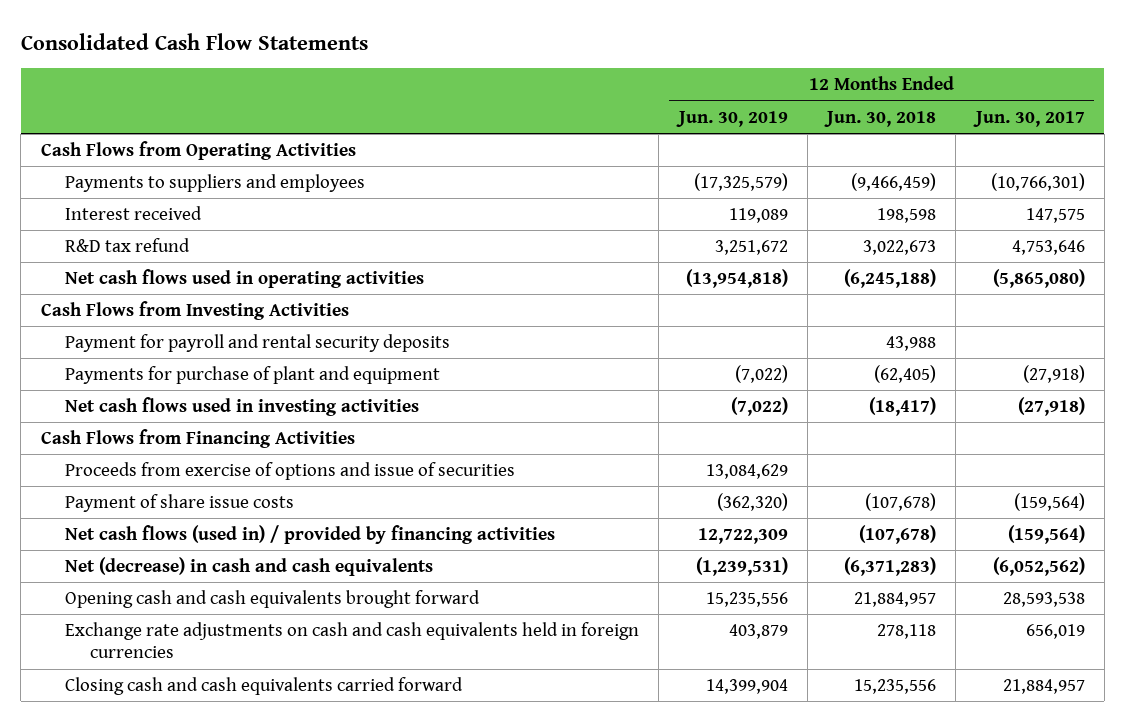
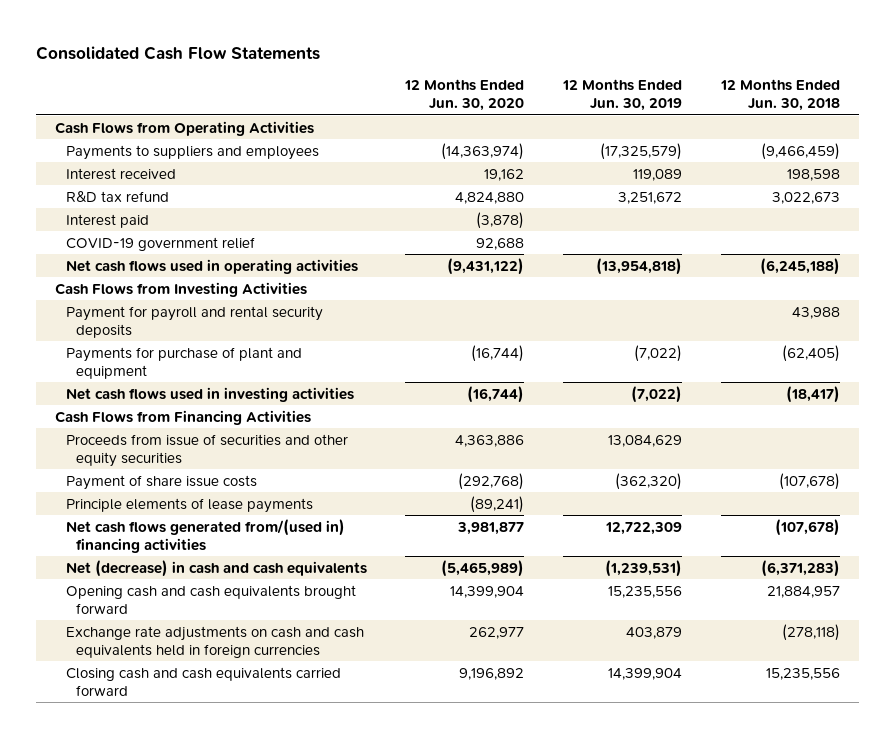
[972,110,1085,127] Jun. 30, 2017 -> none
none -> [404,78,525,112] 12 Months Ended Jun. 30, 2020
none -> [65,213,149,228] Interest paid
none -> [65,236,255,251] COVID-19 government relief
[65,461,516,480] Proceeds from exercise of options and issue of securities -> [65,433,348,467] Proceeds from issue of securities and other equity securities
none -> [65,497,313,513] Principle elements of lease payments
[65,524,556,544] Net cash flows (used in) / provided by financing activities -> [65,518,345,553] Net cash flows generated from/(used in) financing activities
[877,623,937,639] 278,118 -> [781,623,840,641] (278,118)

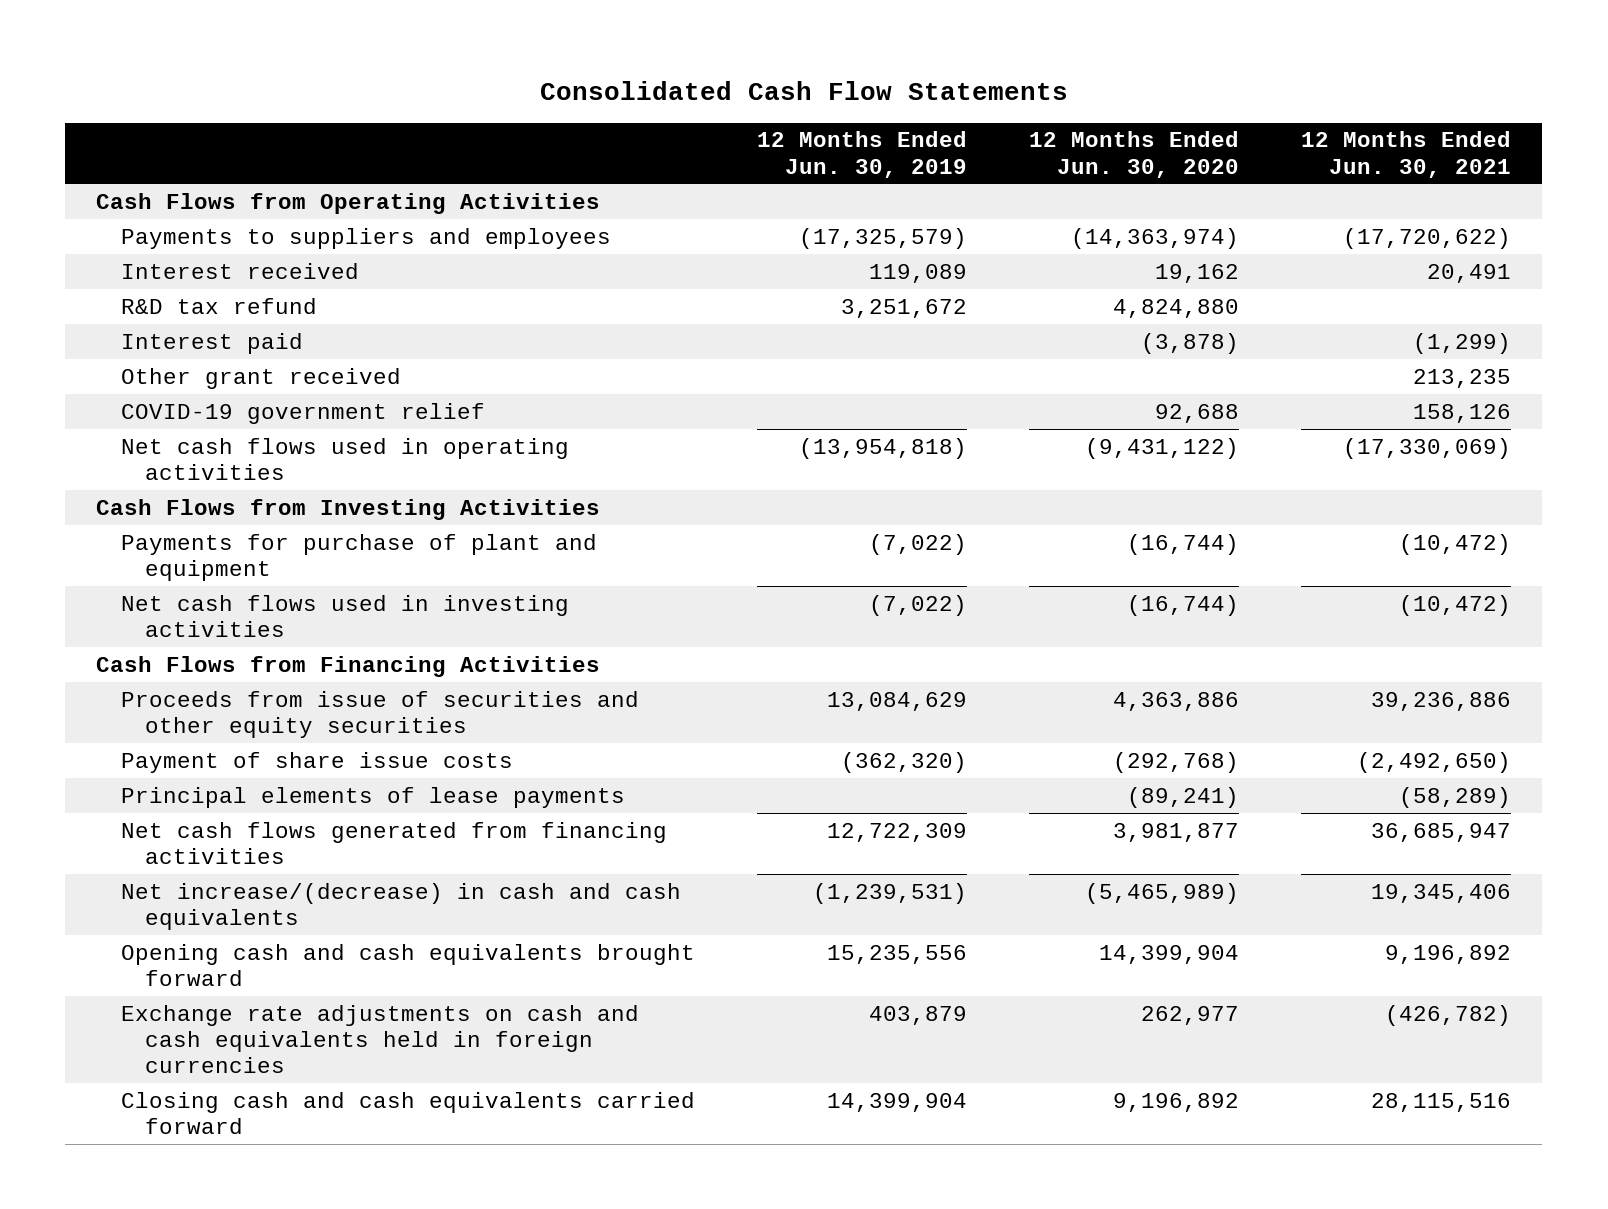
[719,78,840,112] 12 Months Ended Jun. 30, 2018 -> none
none -> [1301,131,1512,178] 12 Months Ended Jun. 30, 2021
none -> [120,367,401,389] Other grant received
[65,305,323,338] Payment for payroll and rental security deposits -> none
[65,497,313,513] Principle elements of lease payments -> [120,786,625,808] Principal elements of lease payments
[65,518,345,553] Net cash flows generated from/(used in) financing activities -> [120,821,667,865] Net cash flows generated from financing activities
[65,559,367,577] Net (decrease) in cash and cash equivalents -> [120,882,681,931] Net increase/(decrease) in cash and cash equivalents

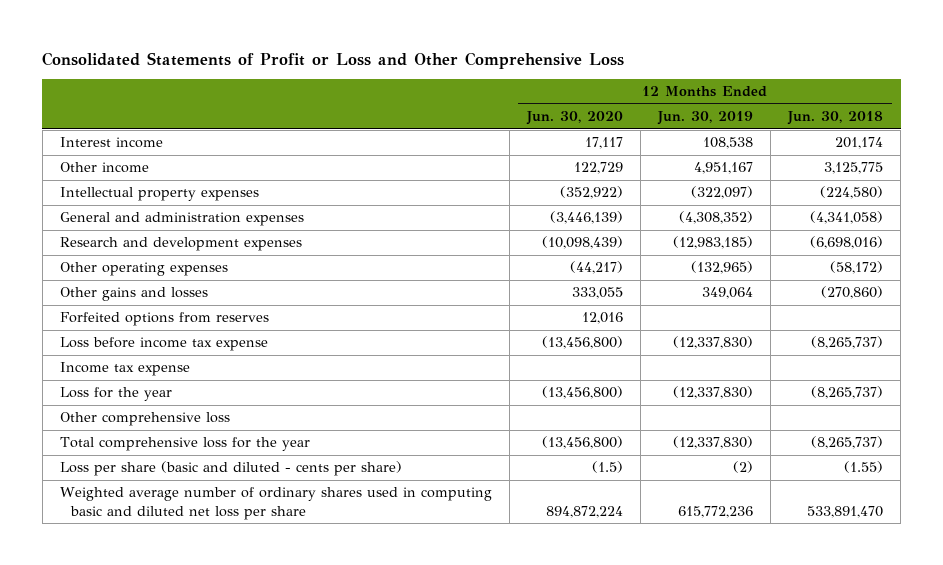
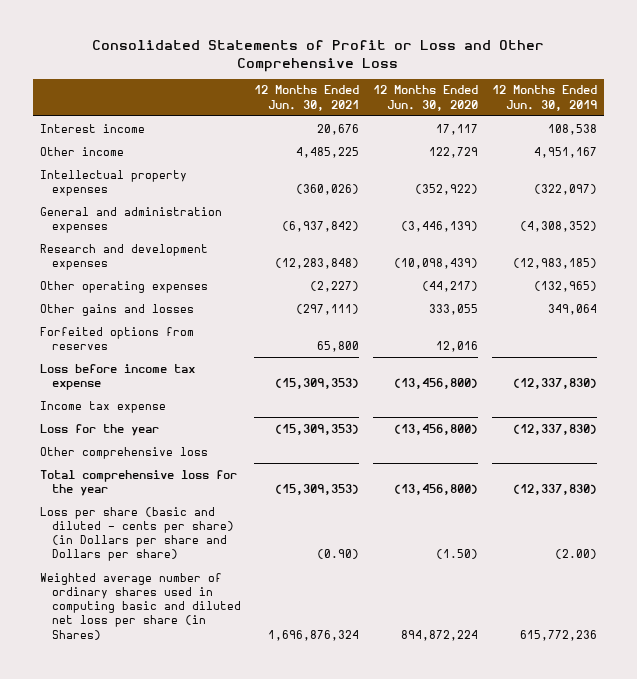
[787,111,884,126] Jun. 30, 2018 -> none
none -> [254,85,360,111] 12 Months Ended Jun. 30, 2021
[59,461,402,477] Loss per share (basic and diluted - cents per share) -> [40,506,234,562] Loss per share (basic and diluted - cents per share) (in Dollars per share and Dollars per share)
[591,461,623,474] (1.5) -> [436,549,479,560] (1.50)
[733,461,754,474] (2) -> [554,549,597,560] (2.00)
[59,487,492,520] Weighted average number of ordinary shares used in computing basic and diluted net loss per share -> [40,572,241,640] Weighted average number of ordinary shares used in computing basic and diluted net loss per share (in Shares)

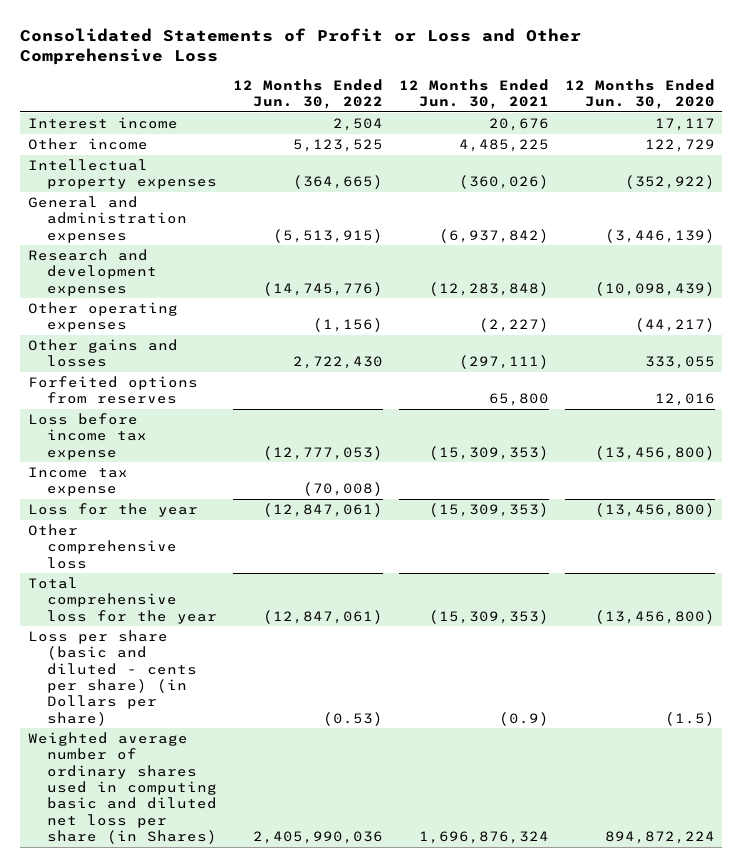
[491,85,597,111] 12 Months Ended Jun. 30, 2019 -> none
none -> [232,78,383,109] 12 Months Ended Jun. 30, 2022
[40,506,234,562] Loss per share (basic and diluted - cents per share) (in Dollars per share and Dollars per share) -> [28,630,197,726] Loss per share (basic and diluted - cents per share) (in Dollars per share)
[317,549,360,560] (0.90) -> [498,711,549,726] (0.9)
[436,549,479,560] (1.50) -> [664,711,715,726] (1.5)

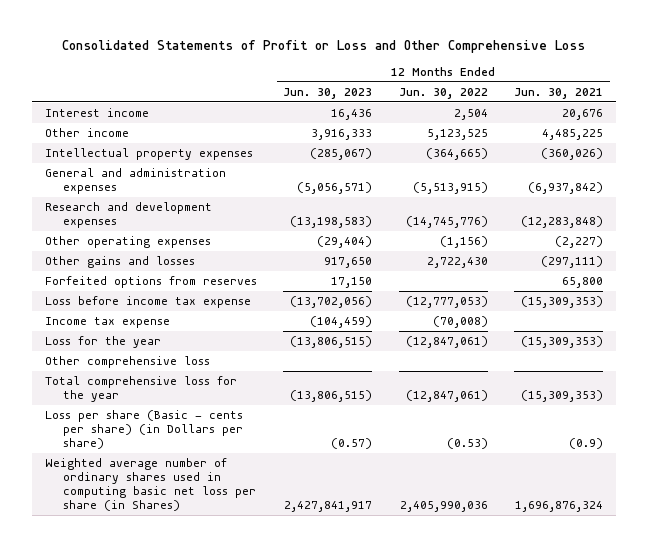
[564,78,715,109] 12 Months Ended Jun. 30, 2020 -> none
none -> [283,87,373,99] Jun. 30, 2023
[28,630,197,726] Loss per share (basic and diluted - cents per share) (in Dollars per share) -> [44,409,244,449] Loss per share (Basic - cents per share) (in Dollars per share)
[28,732,217,844] Weighted average number of ordinary shares used in computing basic and diluted net loss per share (in Shares) -> [44,457,257,511] Weighted average number of ordinary shares used in computing basic net loss per share (in Shares)

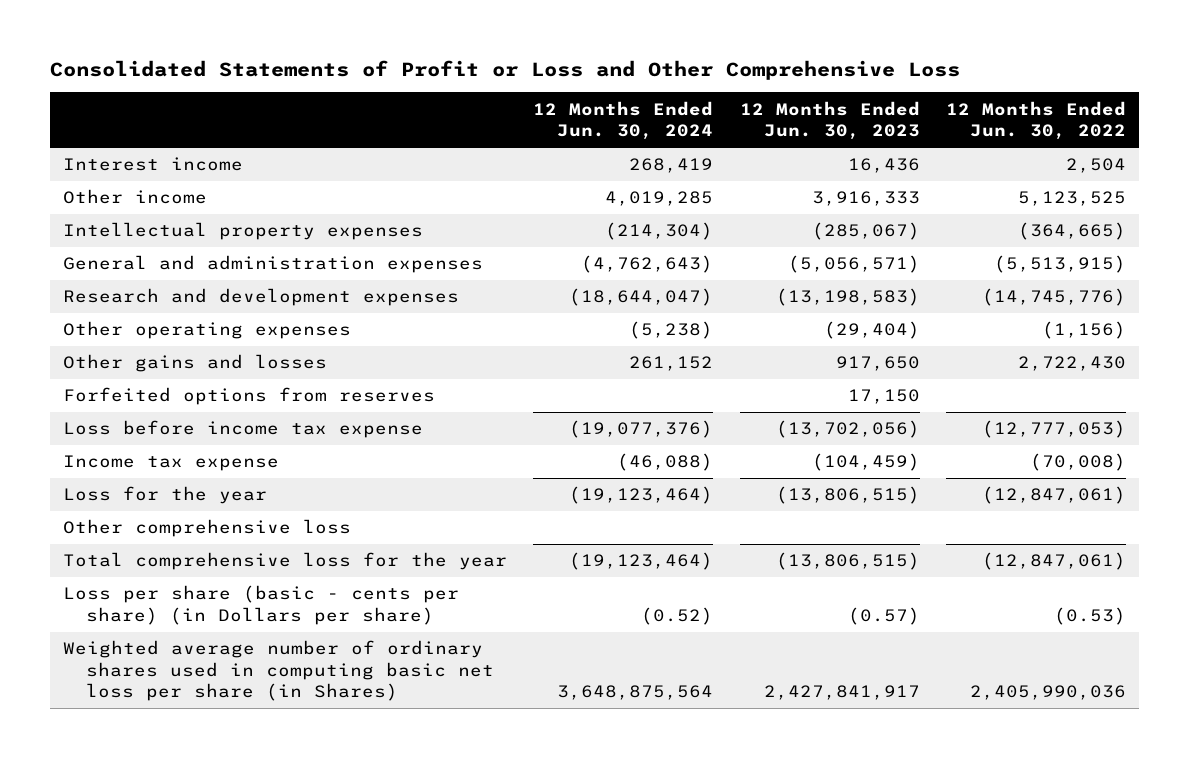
[514,87,604,99] Jun. 30, 2021 -> none
none -> [533,100,714,141] 12 Months Ended Jun. 30, 2024
[44,409,244,449] Loss per share (Basic - cents per share) (in Dollars per share) -> [63,585,460,625] Loss per share (basic - cents per share) (in Dollars per share)

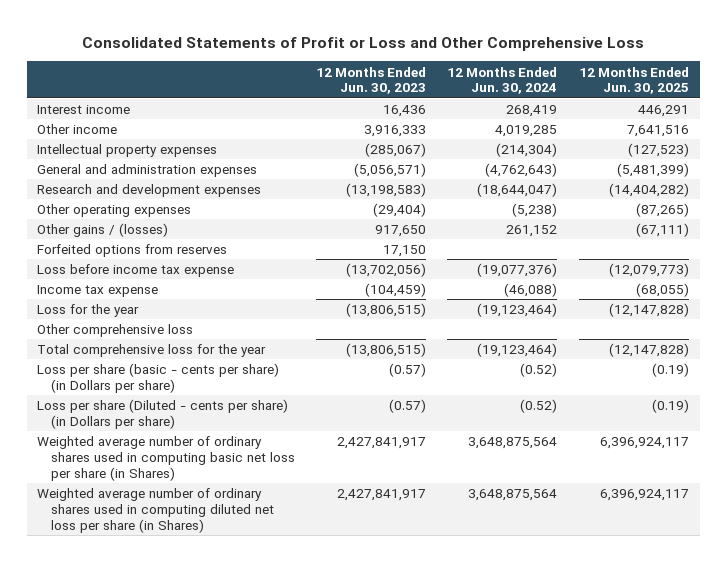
[946,100,1127,141] 12 Months Ended Jun. 30, 2022 -> none
none -> [578,66,689,95] 12 Months Ended Jun. 30, 2025
[63,354,328,373] Other gains and losses -> [37,223,169,238] Other gains / (losses)
none -> [37,399,289,429] Loss per share (Diluted - cents per share) (in Dollars per share)
none -> [37,488,274,533] Weighted average number of ordinary shares used in computing diluted net loss per share (in Shares)

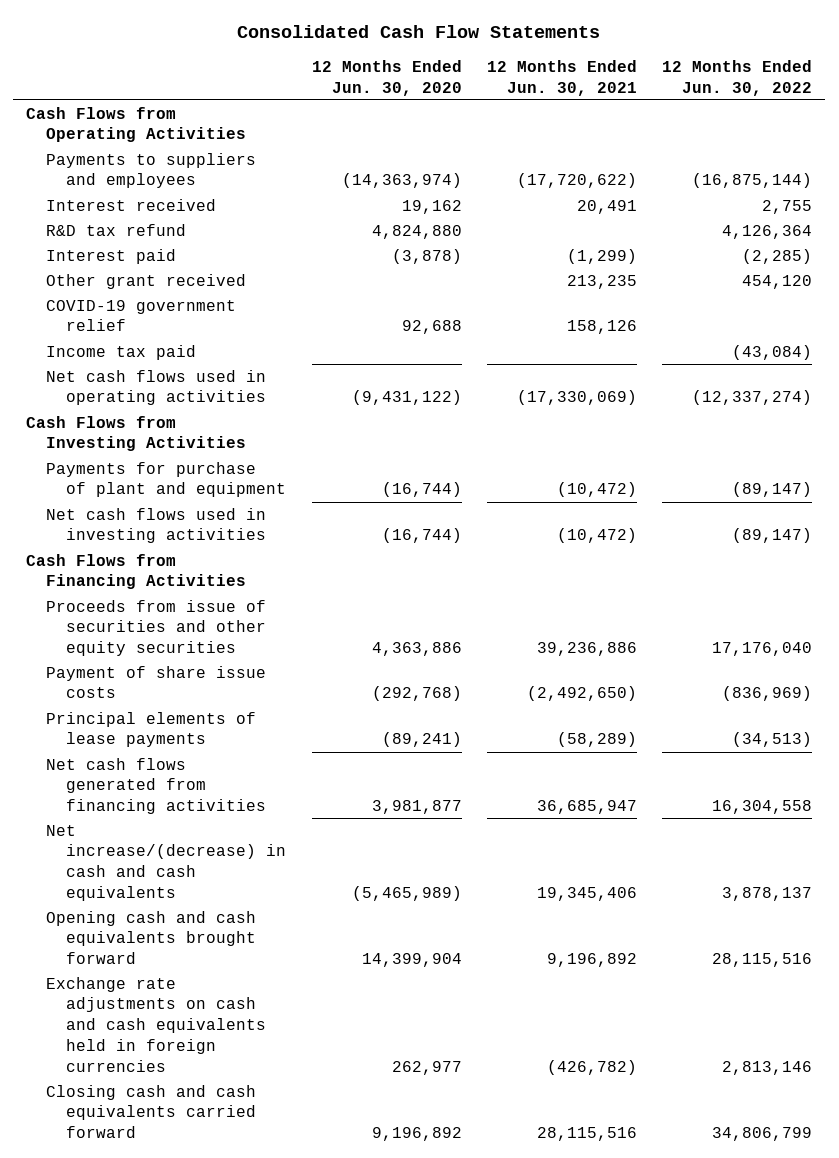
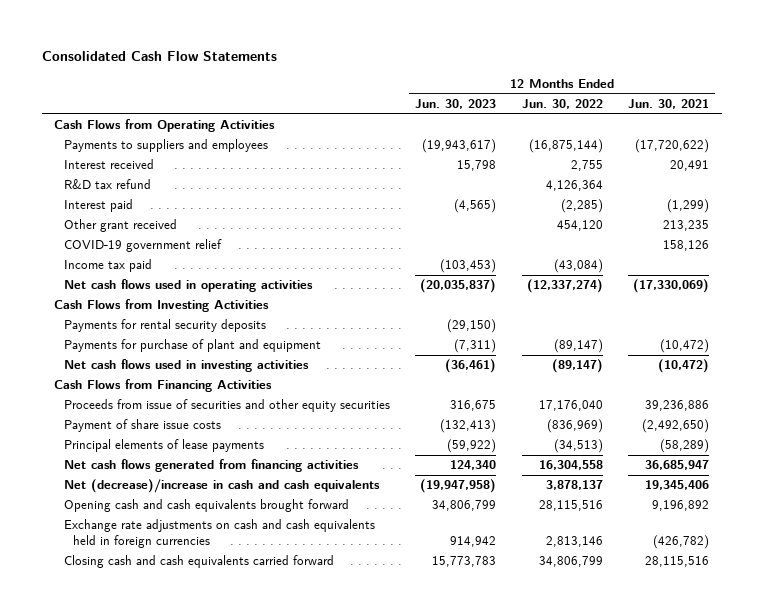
[311,60,462,96] 12 Months Ended Jun. 30, 2020 -> none
none -> [415,98,497,109] Jun. 30, 2023
none -> [63,319,266,333] Payments for rental security deposits
[46,824,287,902] Net increase/(decrease) in cash and cash equivalents -> [63,479,380,494] Net (decrease)/increase in cash and cash equivalents

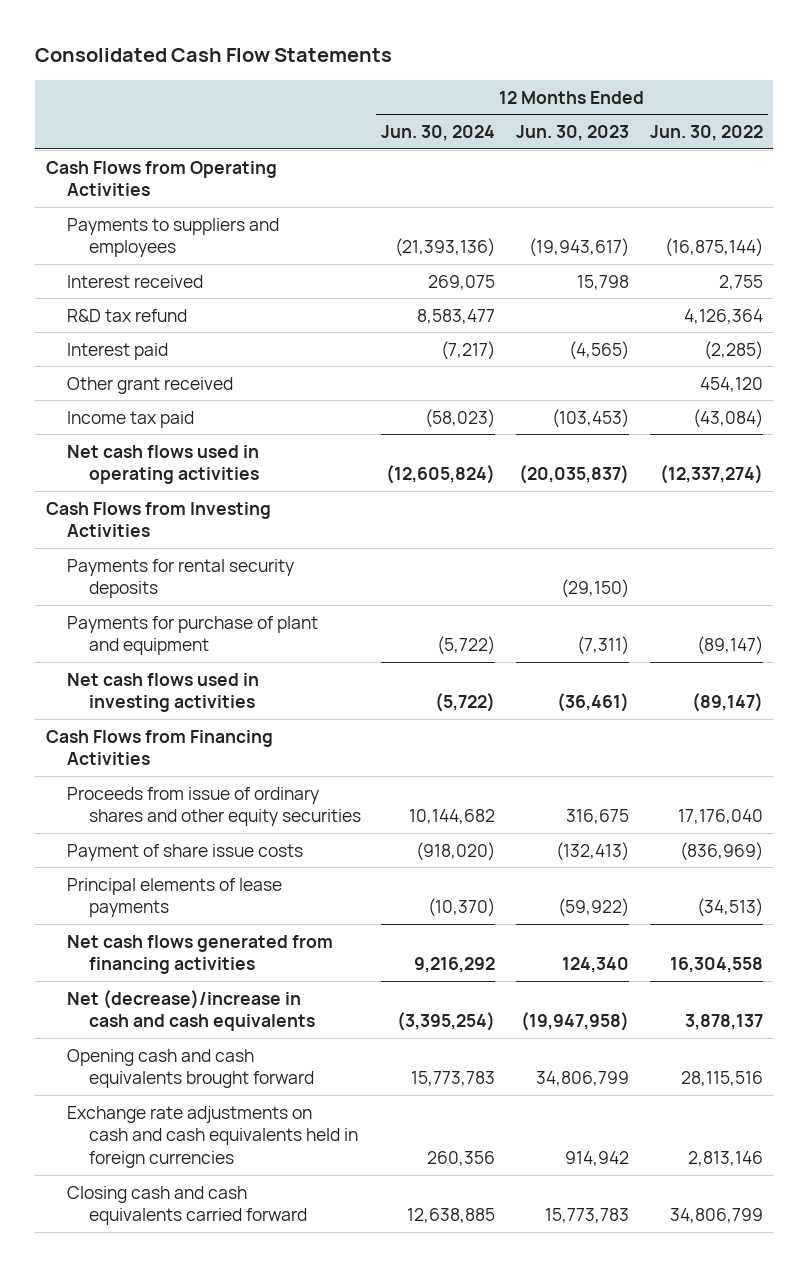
[627,98,709,109] Jun. 30, 2021 -> none
none -> [381,124,496,141] Jun. 30, 2024
[63,239,222,253] COVID-19 government relief -> none
[63,399,390,413] Proceeds from issue of securities and other equity securities -> [67,786,361,827] Proceeds from issue of ordinary shares and other equity securities

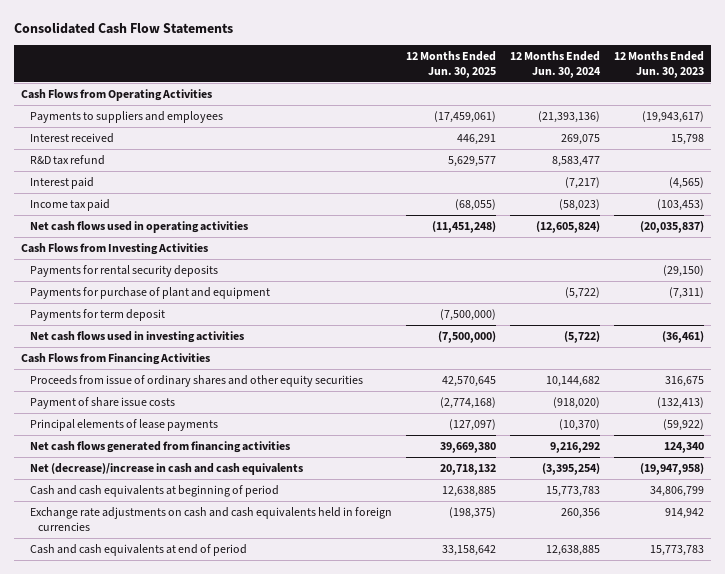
[649,124,763,141] Jun. 30, 2022 -> none
none -> [405,50,496,79] 12 Months Ended Jun. 30, 2025
[67,376,234,394] Other grant received -> none
none -> [29,308,165,321] Payments for term deposit
[67,1048,314,1089] Opening cash and cash equivalents brought forward -> [29,484,279,497] Cash and cash equivalents at beginning of period
[67,1185,307,1226] Closing cash and cash equivalents carried forward -> [29,543,247,556] Cash and cash equivalents at end of period

